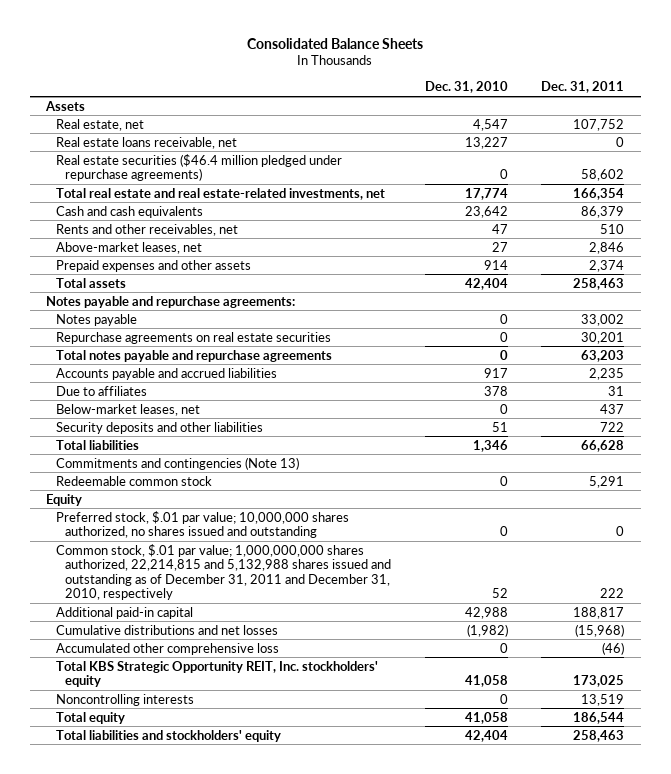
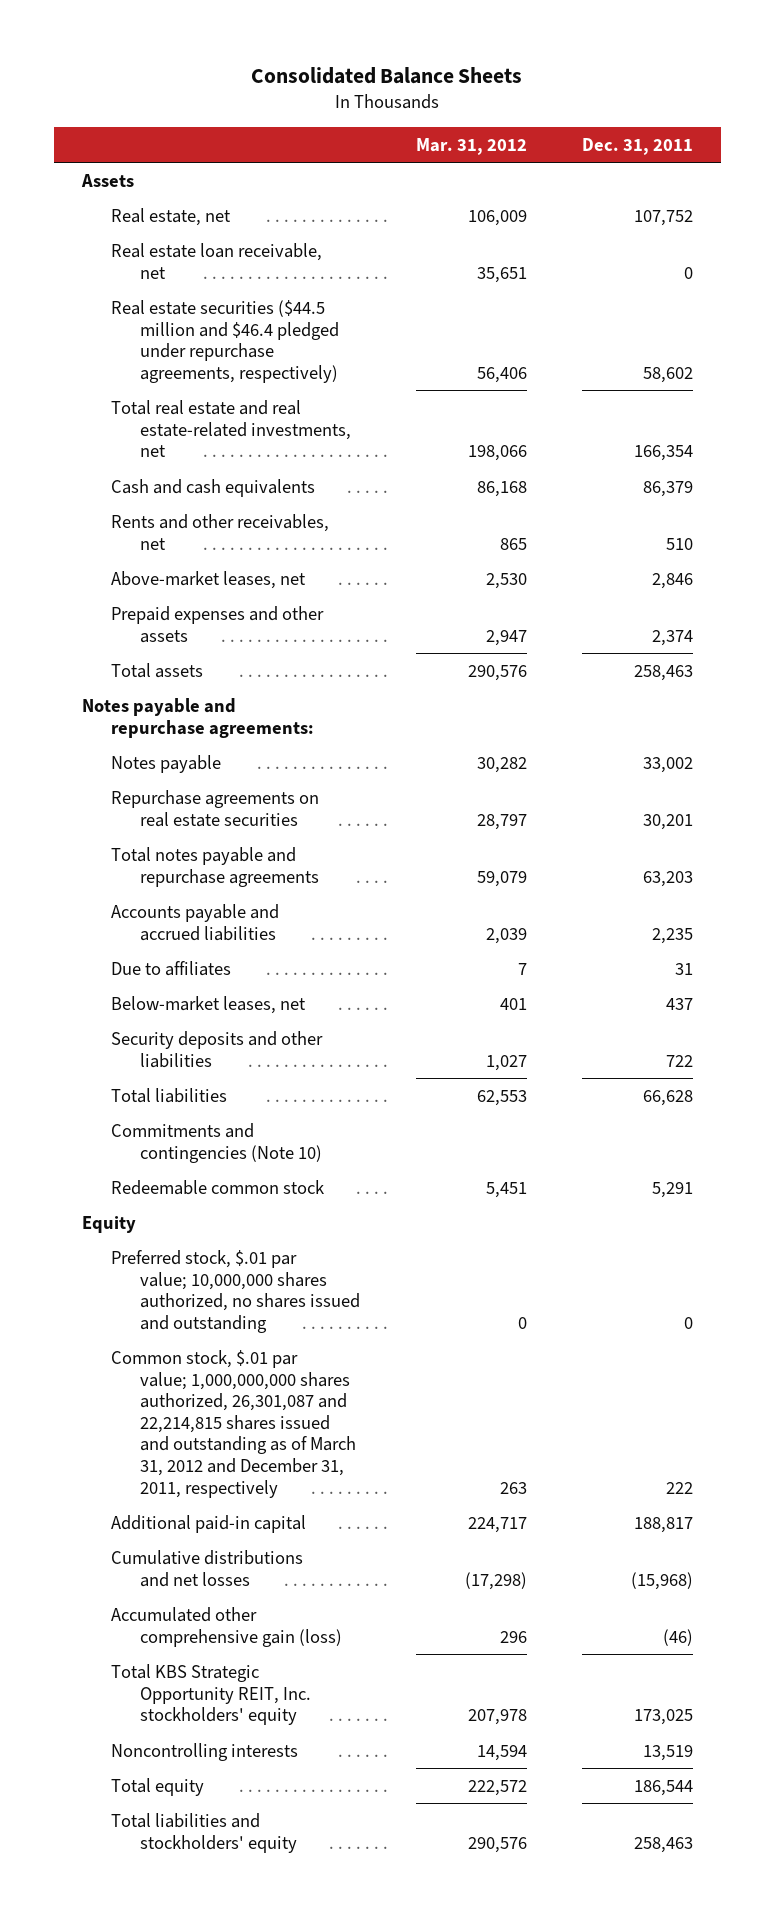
[424,81,508,94] Dec. 31, 2010 -> none
none -> [415,137,527,155] Mar. 31, 2012
[55,136,237,149] Real estate loans receivable, net -> [110,242,322,279] Real estate loan receivable, net
[55,153,342,182] Real estate securities ($46.4 million pledged under repurchase agreements) -> [110,299,340,383] Real estate securities ($44.5 million and $46.4 pledged under repurchase agreements, respectively)
[55,456,299,470] Commitments and contingencies (Note 13) -> [110,1122,323,1163] Commitments and contingencies (Note 10)
[55,543,392,601] Common stock, $.01 par value; 1,000,000,000 shares authorized, 22,214,815 and 5,132,988 shares issued and outstanding as of December 31, 2011 and December 31, 2010, respectively -> [110,1349,357,1498] Common stock, $.01 par value; 1,000,000,000 shares authorized, 26,301,087 and 22,214,815 shares issued and outstanding as of March 31, 2012 and December 31, 2011, respectively
[55,642,279,655] Accumulated other comprehensive loss -> [110,1606,343,1647] Accumulated other comprehensive gain (loss)

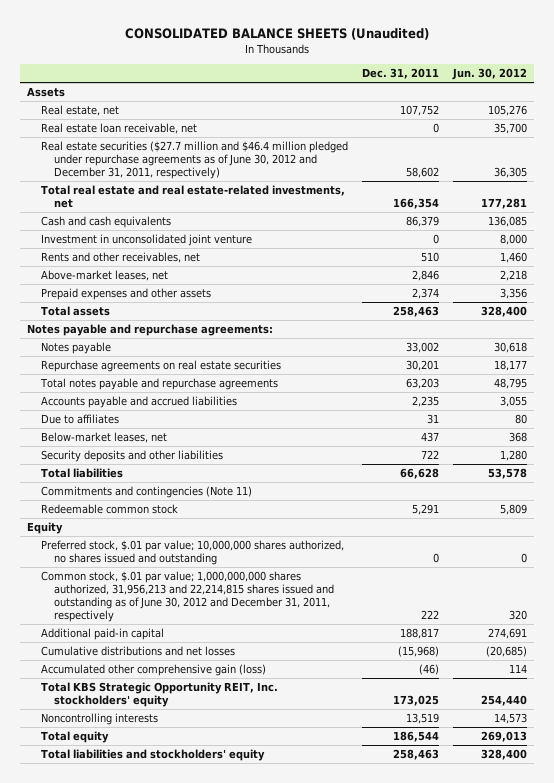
[251,66,523,84] Consolidated Balance Sheets -> [125,27,430,40] CONSOLIDATED BALANCE SHEETS (Unaudited)
[415,137,527,155] Mar. 31, 2012 -> none
none -> [451,68,527,81] Jun. 30, 2012
[110,299,340,383] Real estate securities ($44.5 million and $46.4 pledged under repurchase agreements, respectively) -> [40,141,348,180] Real estate securities ($27.7 million and $46.4 million pledged under repurchase agreements as of June 30, 2012 and December 31, 2011, respectively)
none -> [40,234,252,247] Investment in unconsolidated joint venture
[110,1122,323,1163] Commitments and contingencies (Note 10) -> [40,486,252,499] Commitments and contingencies (Note 11)
[110,1349,357,1498] Common stock, $.01 par value; 1,000,000,000 shares authorized, 26,301,087 and 22,214,815 shares issued and outstanding as of March 31, 2012 and December 31, 2011, respectively -> [40,571,335,623] Common stock, $.01 par value; 1,000,000,000 shares authorized, 31,956,213 and 22,214,815 shares issued and outstanding as of June 30, 2012 and December 31, 2011, respectively

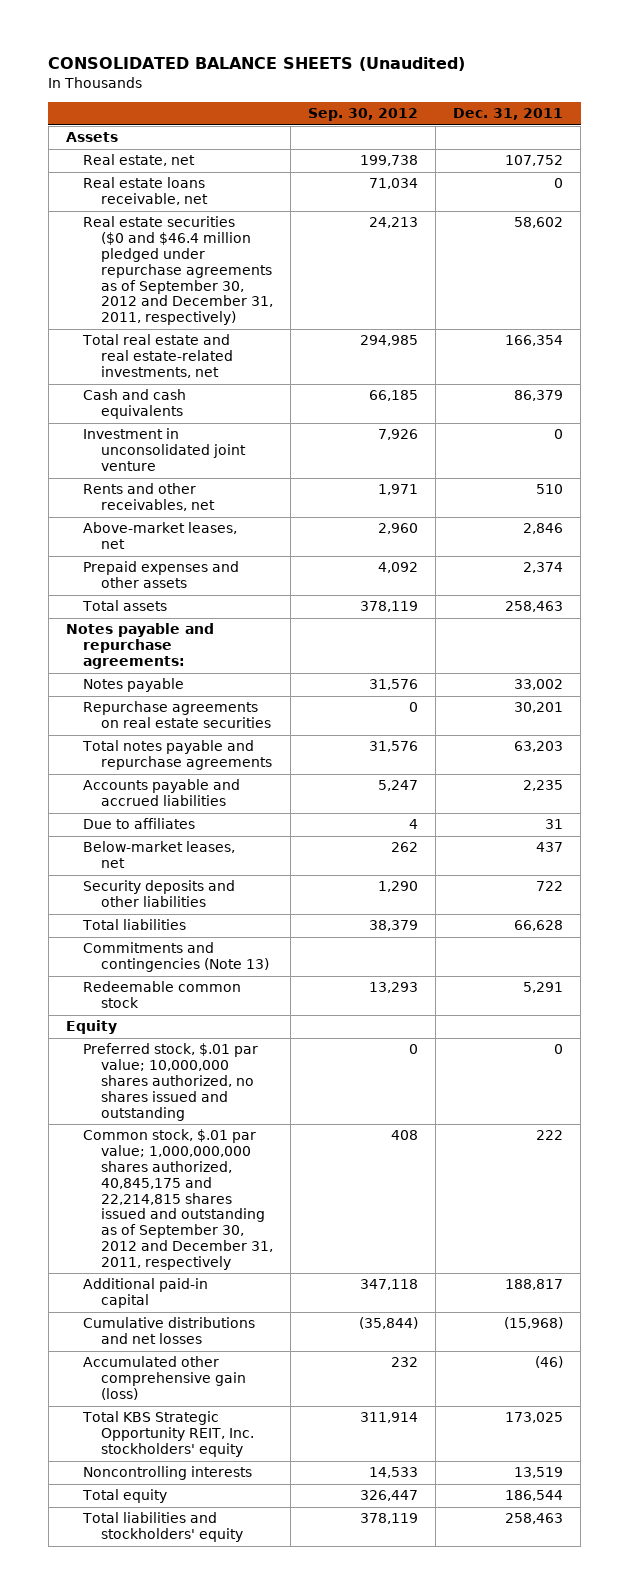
[451,68,527,81] Jun. 30, 2012 -> none
none -> [308,108,419,122] Sep. 30, 2012
[40,123,197,135] Real estate loan receivable, net -> [83,177,208,206] Real estate loans receivable, net
[40,141,348,180] Real estate securities ($27.7 million and $46.4 million pledged under repurchase agreements as of June 30, 2012 and December 31, 2011, respectively) -> [83,216,273,326] Real estate securities ($0 and $46.4 million pledged under repurchase agreements as of September 30, 2012 and December 31, 2011, respectively)
[40,486,252,499] Commitments and contingencies (Note 11) -> [83,942,269,973] Commitments and contingencies (Note 13)
[40,571,335,623] Common stock, $.01 par value; 1,000,000,000 shares authorized, 31,956,213 and 22,214,815 shares issued and outstanding as of June 30, 2012 and December 31, 2011, respectively -> [83,1129,273,1270] Common stock, $.01 par value; 1,000,000,000 shares authorized, 40,845,175 and 22,214,815 shares issued and outstanding as of September 30, 2012 and December 31, 2011, respectively

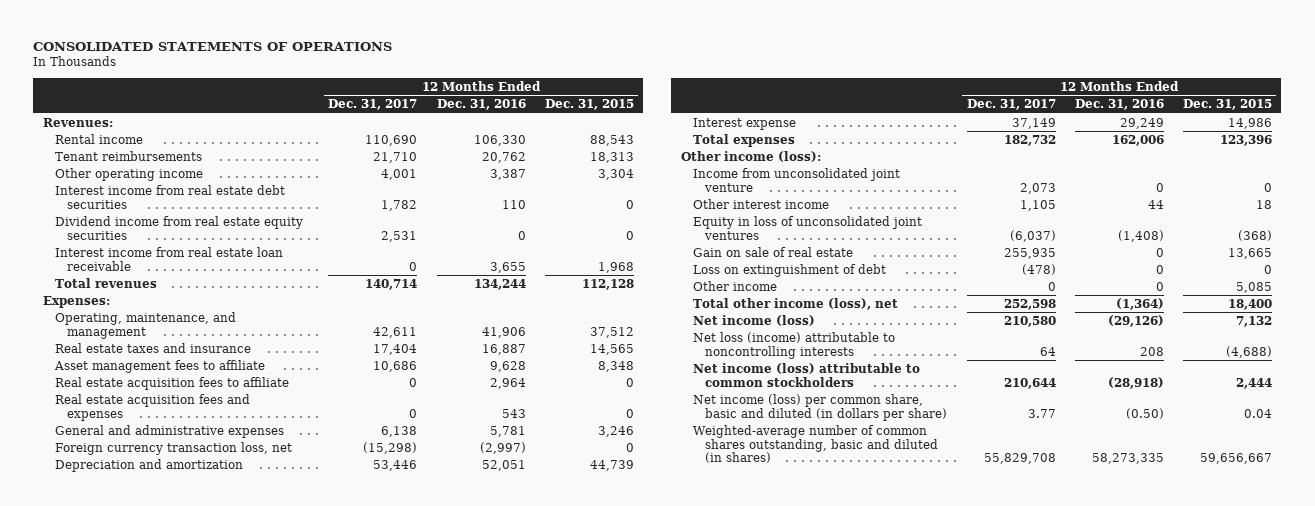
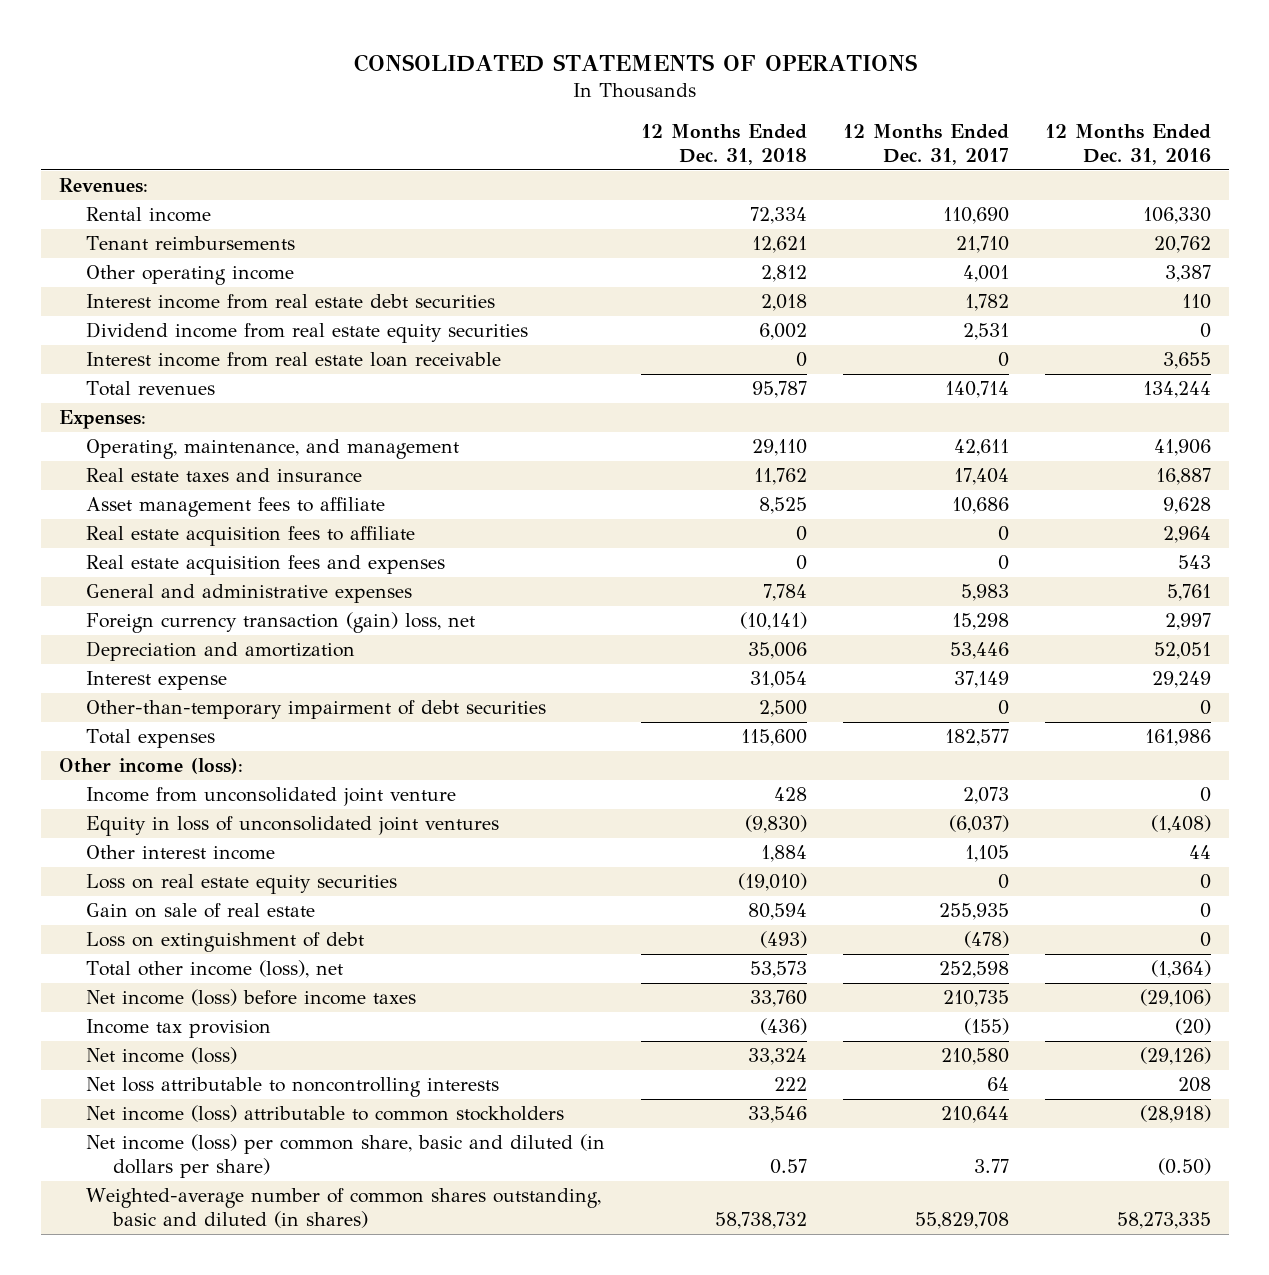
[544,99,634,111] Dec. 31, 2015 -> none
none -> [640,123,807,165] 12 Months Ended Dec. 31, 2018
[381,425,418,437] 6,138 -> [960,584,1009,602] 5,983
[489,425,526,437] 5,781 -> [1166,584,1211,602] 5,761
[55,441,293,455] Foreign currency transaction loss, net -> [85,612,475,634] Foreign currency transaction (gain) loss, net
[363,441,418,454] (15,298) -> [951,613,1009,631] 15,298
[479,441,526,454] (2,997) -> [1164,613,1211,631] 2,997
none -> [85,700,546,720] Other-than-temporary impairment of debt securities
[1003,134,1056,146] 182,732 -> [944,729,1009,747] 182,577
[1111,134,1164,146] 162,006 -> [1144,729,1211,747] 161,986
[693,198,830,209] Other interest income -> [85,845,275,861] Other interest income
none -> [85,874,397,895] Loss on real estate equity securities
[693,280,778,291] Other income -> none
none -> [85,989,416,1007] Net income (loss) before income taxes
none -> [85,1019,271,1039] Income tax provision
[693,331,896,359] Net loss (income) attributable to noncontrolling interests -> [85,1077,499,1098] Net loss attributable to noncontrolling interests

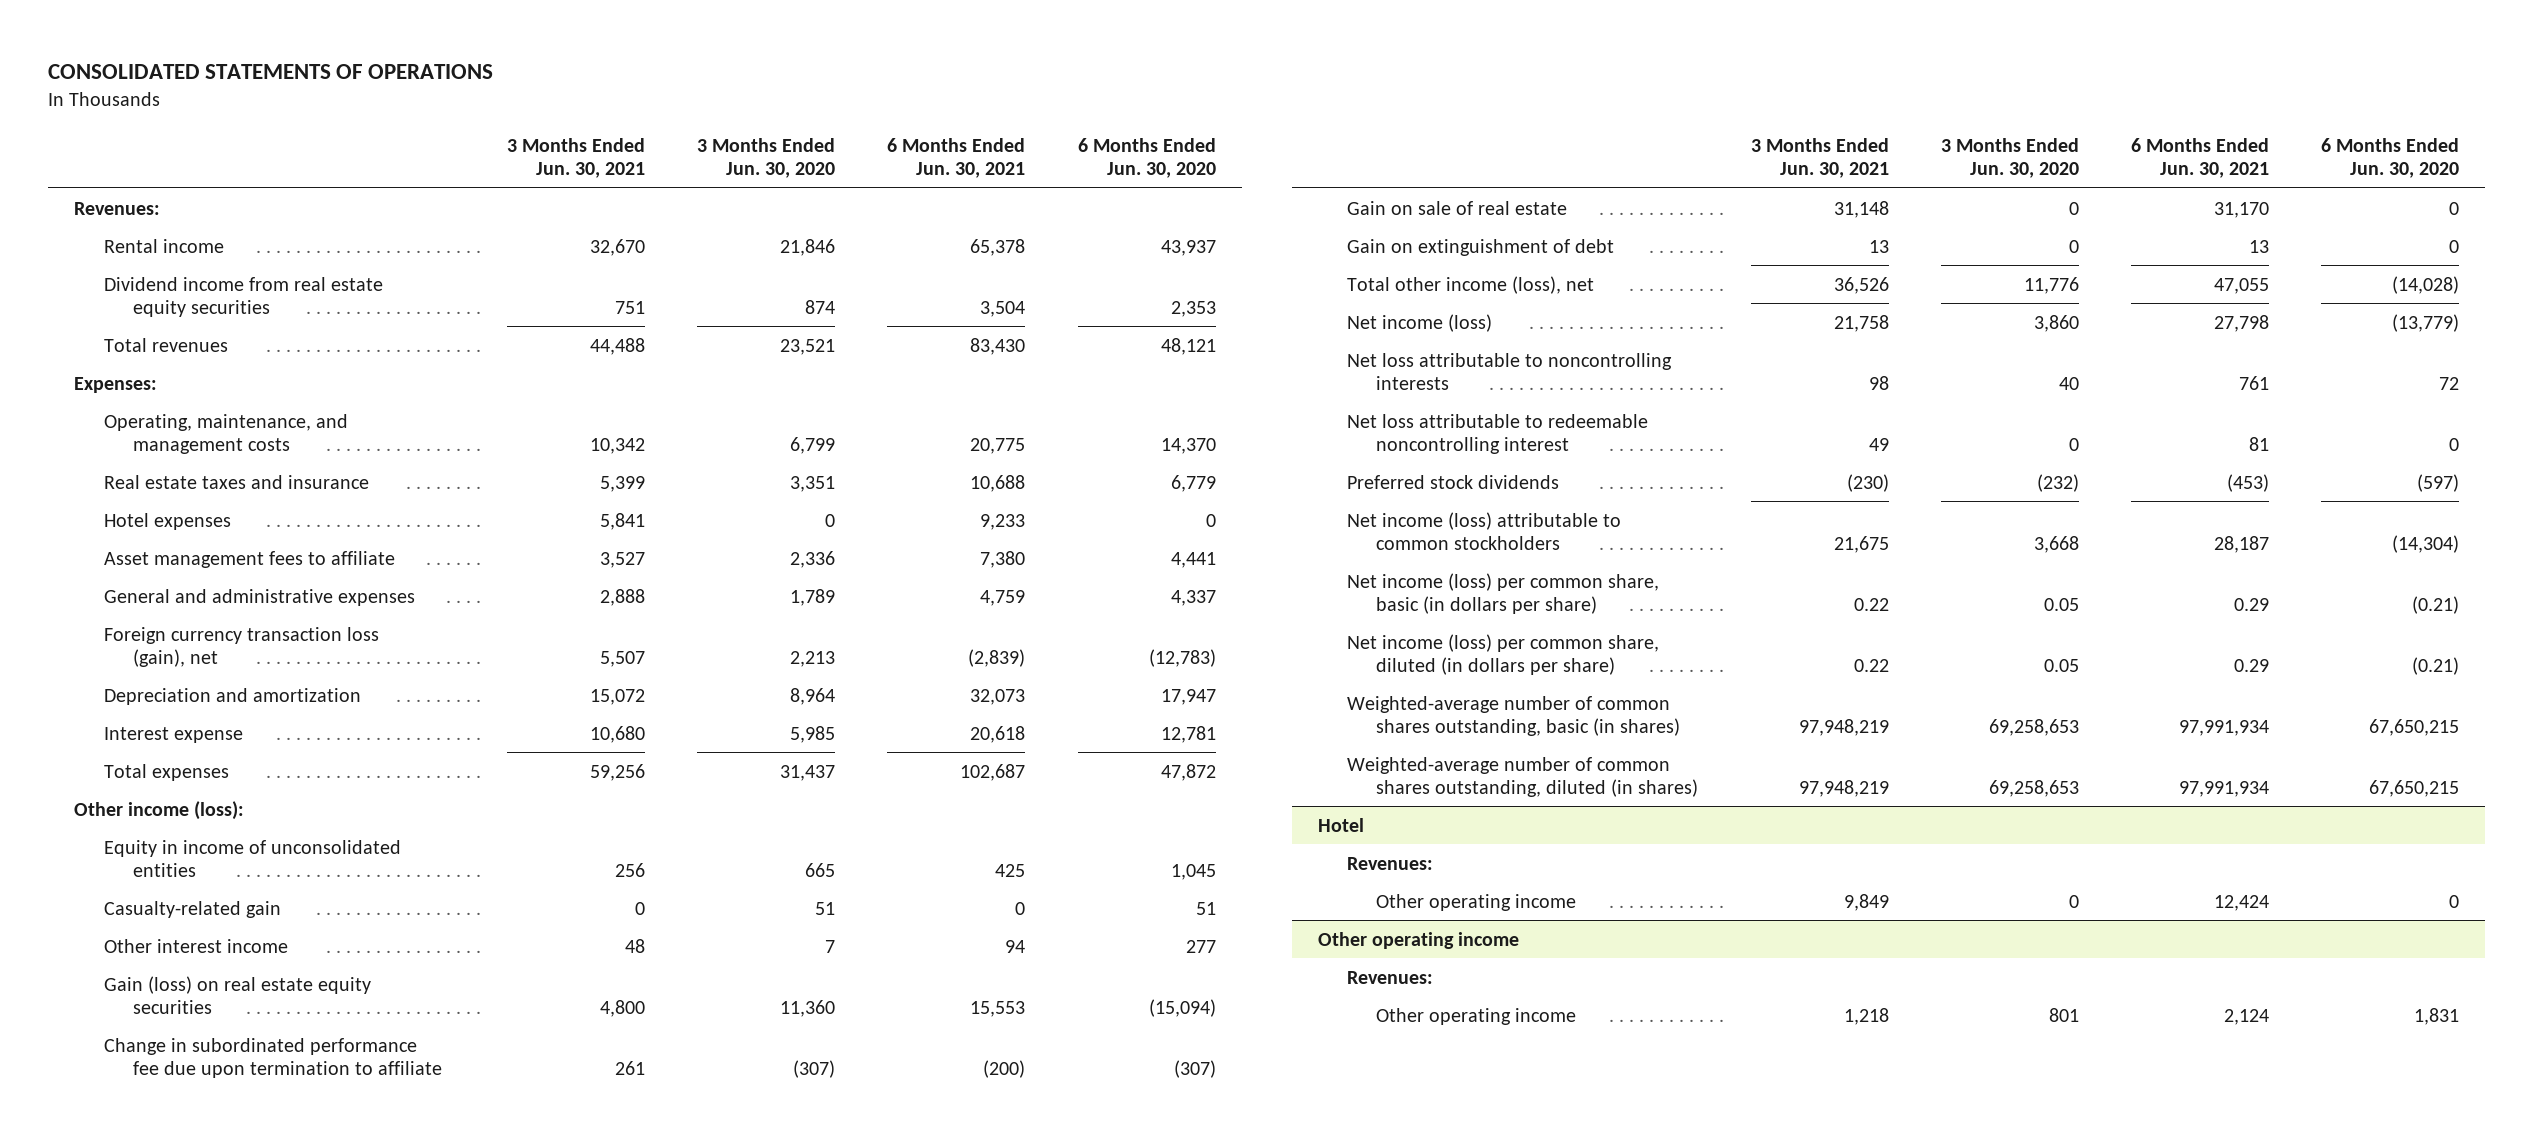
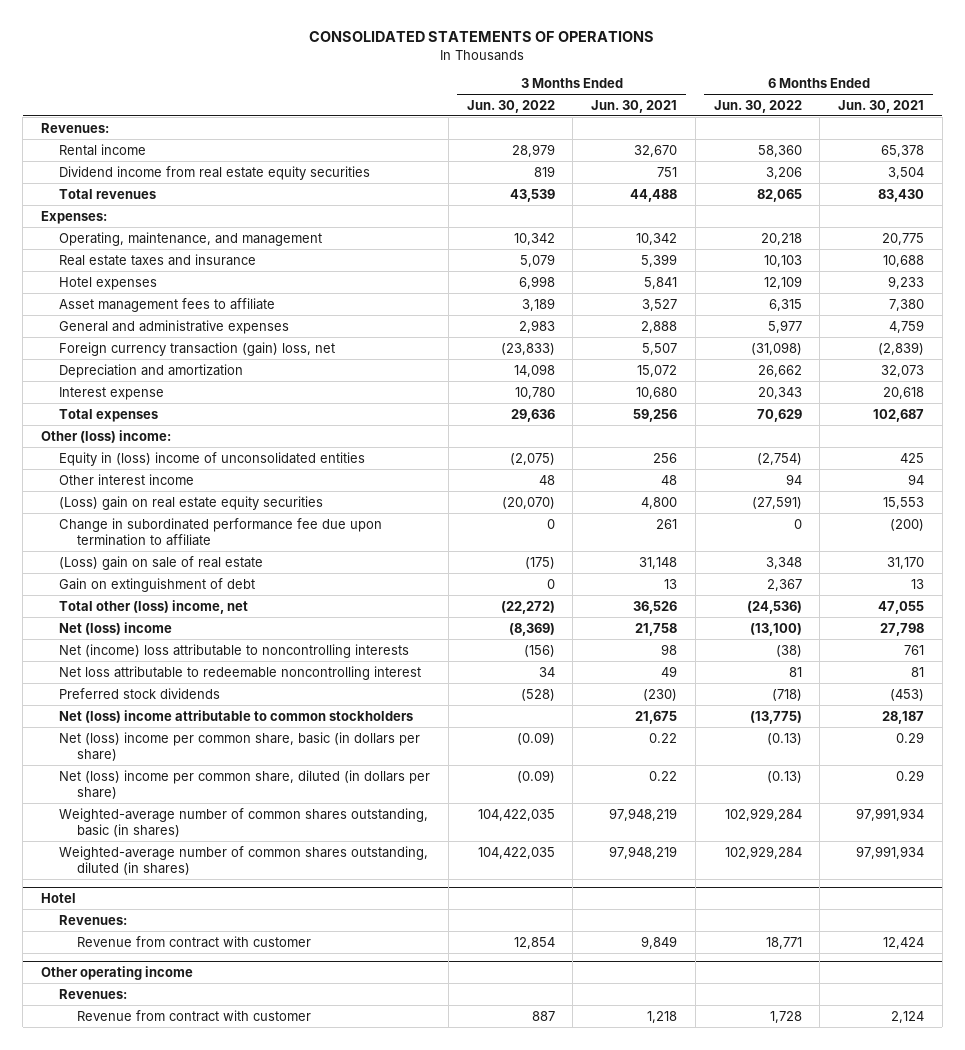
[697,137,836,179] 3 Months Ended Jun. 30, 2020 -> none
[1077,137,1216,179] 6 Months Ended Jun. 30, 2020 -> none
none -> [466,99,555,113] Jun. 30, 2022
none -> [713,99,802,113] Jun. 30, 2022
[103,413,348,454] Operating, maintenance, and management costs -> [59,231,323,246] Operating, maintenance, and management
[103,626,379,667] Foreign currency transaction loss (gain), net -> [59,341,336,356] Foreign currency transaction (gain) loss, net
[103,900,281,918] Casualty-related gain -> none
[74,800,245,820] Other income (loss): -> [40,429,171,443] Other (loss) income:
[103,839,401,877] Equity in income of unconsolidated entities -> [59,451,366,466] Equity in (loss) income of unconsolidated entities
[103,975,371,1014] Gain (loss) on real estate equity securities -> [59,495,324,510] (Loss) gain on real estate equity securities
[1347,200,1568,215] Gain on sale of real estate -> [59,555,264,570] (Loss) gain on sale of real estate
[1347,275,1595,294] Total other income (loss), net -> [59,599,249,614] Total other (loss) income, net
[1347,313,1493,332] Net income (loss) -> [59,621,173,635] Net (loss) income
[1347,352,1673,390] Net loss attributable to noncontrolling interests -> [59,643,410,658] Net (income) loss attributable to noncontrolling interests
[1347,511,1622,550] Net income (loss) attributable to common stockholders -> [59,709,414,723] Net (loss) income attributable to common stockholders
[1347,572,1660,614] Net income (loss) per common share, basic (in dollars per share) -> [59,731,421,761] Net (loss) income per common share, basic (in dollars per share)
[1347,633,1660,675] Net income (loss) per common share, diluted (in dollars per share) -> [59,769,431,799] Net (loss) income per common share, diluted (in dollars per share)
[1376,893,1577,911] Other operating income -> [77,935,312,948] Revenue from contract with customer
[1376,1007,1577,1025] Other operating income -> [77,1009,312,1022] Revenue from contract with customer

